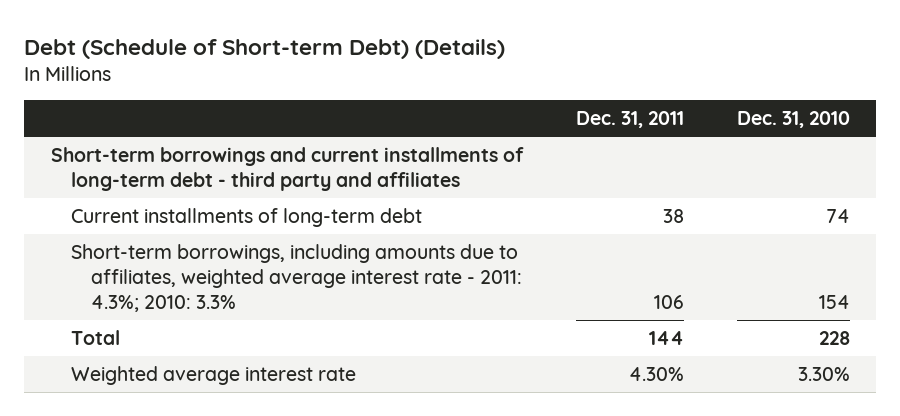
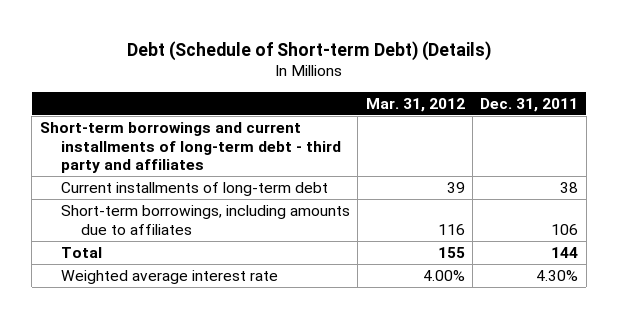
[736,111,850,129] Dec. 31, 2010 -> none
none -> [365,97,465,112] Mar. 31, 2012
[70,243,522,313] Short-term borrowings, including amounts due to affiliates, weighted average interest rate - 2011: 4.3%; 2010: 3.3% -> [60,205,350,235] Short-term borrowings, including amounts due to affiliates

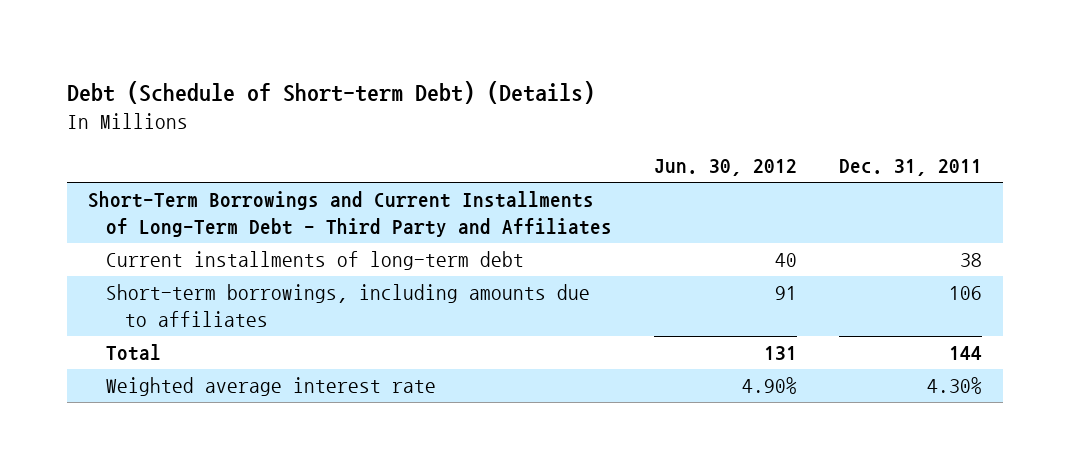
[365,97,465,112] Mar. 31, 2012 -> none
none -> [654,159,798,177] Jun. 30, 2012
[39,122,341,174] Short-term borrowings and current installments of long-term debt - third party and affiliates -> [87,191,613,238] Short-Term Borrowings and Current Installments of Long-Term Debt - Third Party and Affiliates

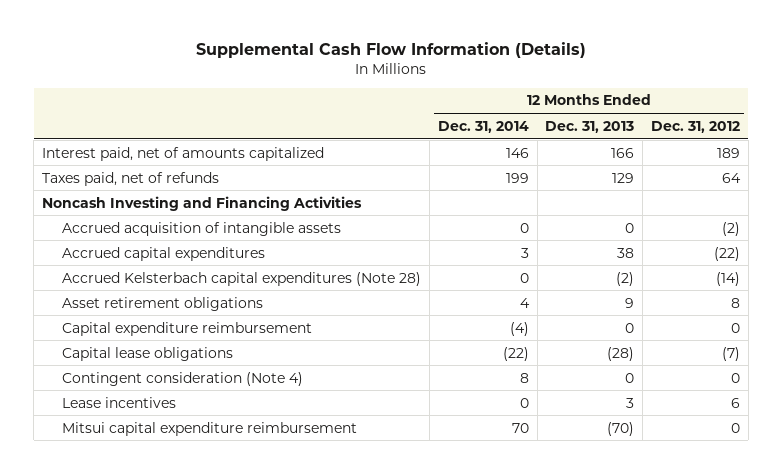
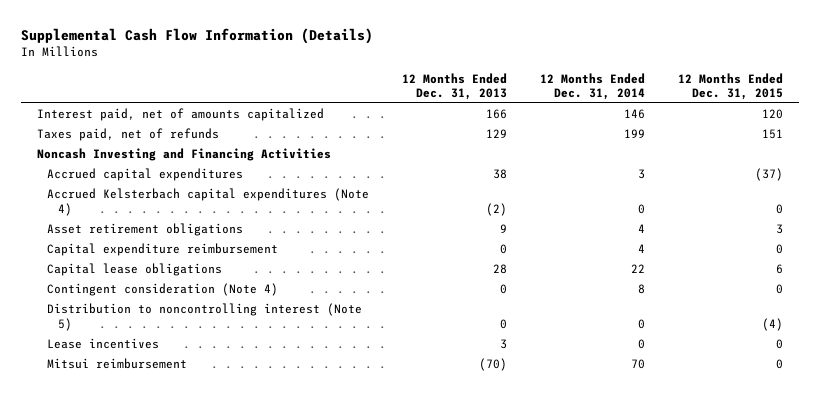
[650,120,740,133] Dec. 31, 2012 -> none
none -> [678,72,784,101] 12 Months Ended Dec. 31, 2015
[62,221,342,236] Accrued acquisition of intangible assets -> none
[62,271,422,286] Accrued Kelsterbach capital expenditures (Note 28) -> [47,188,370,216] Accrued Kelsterbach capital expenditures (Note 4)
[509,321,529,336] (4) -> [638,244,646,254] 4
[502,346,529,361] (22) -> [631,264,646,274] 22
[607,346,635,361] (28) -> [493,264,508,275] 28
none -> [47,303,363,331] Distribution to noncontrolling interest (Note 5)
[62,421,358,436] Mitsui capital expenditure reimbursement -> [47,358,188,370] Mitsui reimbursement

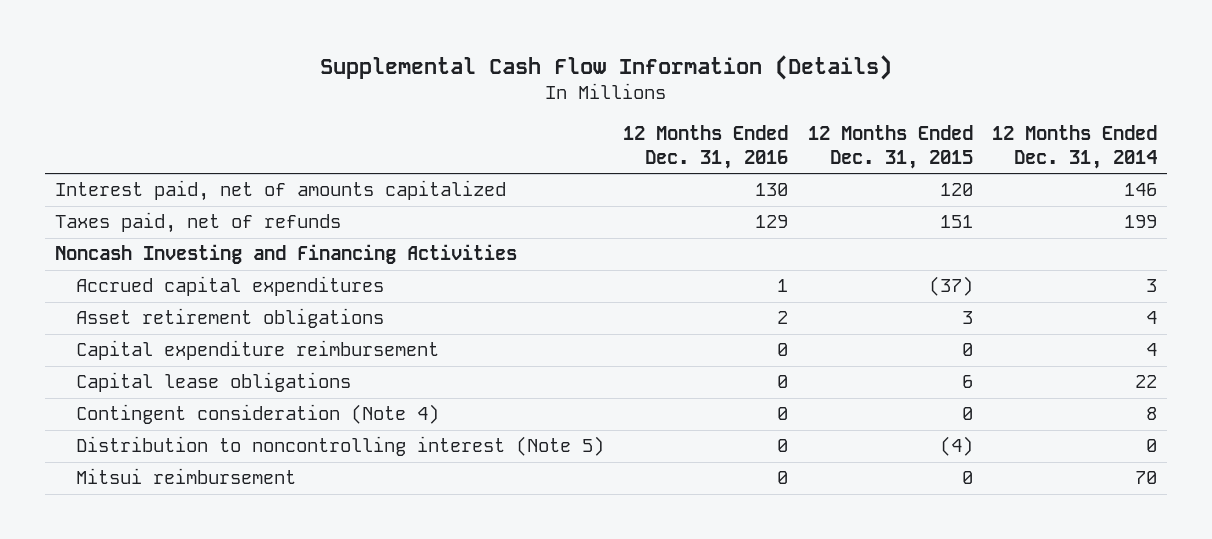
[402,72,508,101] 12 Months Ended Dec. 31, 2013 -> none
none -> [623,125,789,169] 12 Months Ended Dec. 31, 2016
[47,188,370,216] Accrued Kelsterbach capital expenditures (Note 4) -> none
[47,338,160,350] Lease incentives -> none

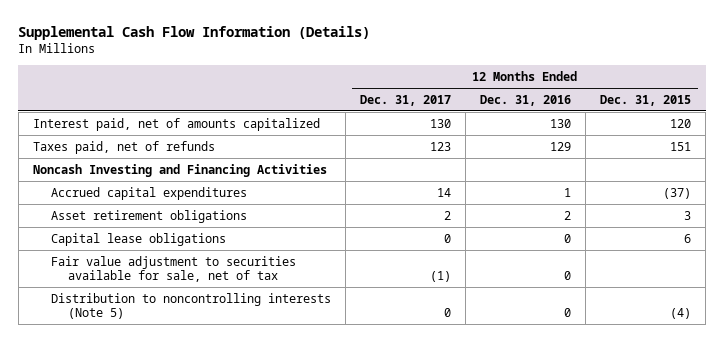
[992,125,1158,169] 12 Months Ended Dec. 31, 2014 -> none
none -> [359,94,451,106] Dec. 31, 2017
[76,340,440,361] Capital expenditure reimbursement -> none
[76,404,440,425] Contingent consideration (Note 4) -> none
[76,468,297,485] Mitsui reimbursement -> none
none -> [50,255,296,283] Fair value adjustment to securities available for sale, net of tax
[76,436,605,457] Distribution to noncontrolling interest (Note 5) -> [50,292,331,320] Distribution to noncontrolling interests (Note 5)

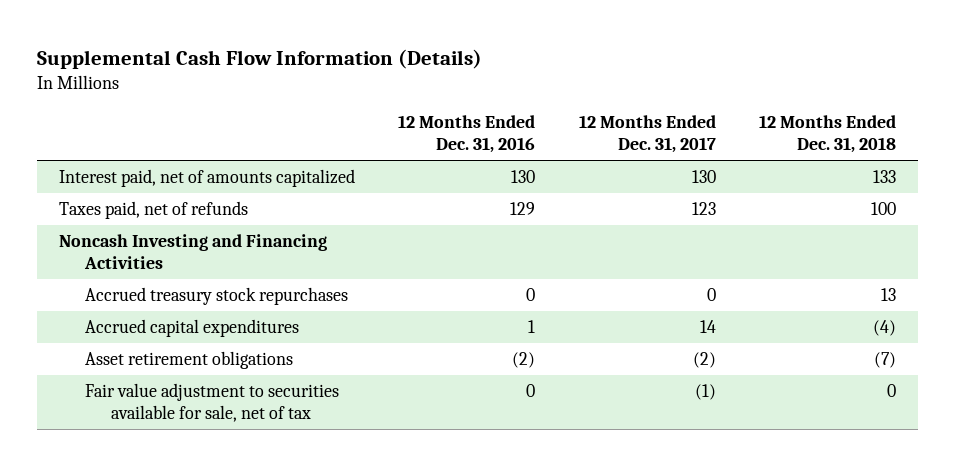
[600,94,692,106] Dec. 31, 2015 -> none
none -> [759,115,897,154] 12 Months Ended Dec. 31, 2018
none -> [84,286,348,305] Accrued treasury stock repurchases
[50,232,226,246] Capital lease obligations -> none
[443,210,451,220] 2 -> [692,351,716,368] (2)
[563,210,571,220] 2 -> [512,351,536,368] (2)
[50,292,331,320] Distribution to noncontrolling interests (Note 5) -> none

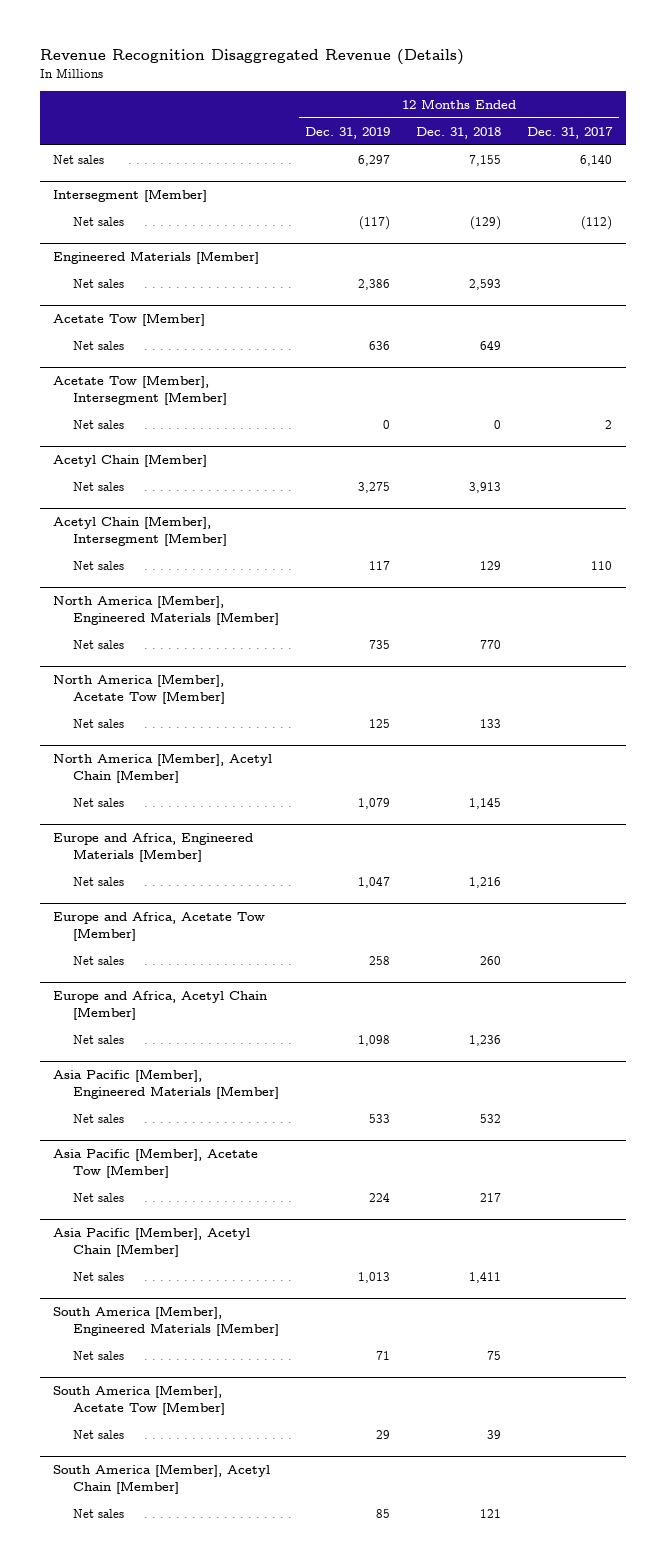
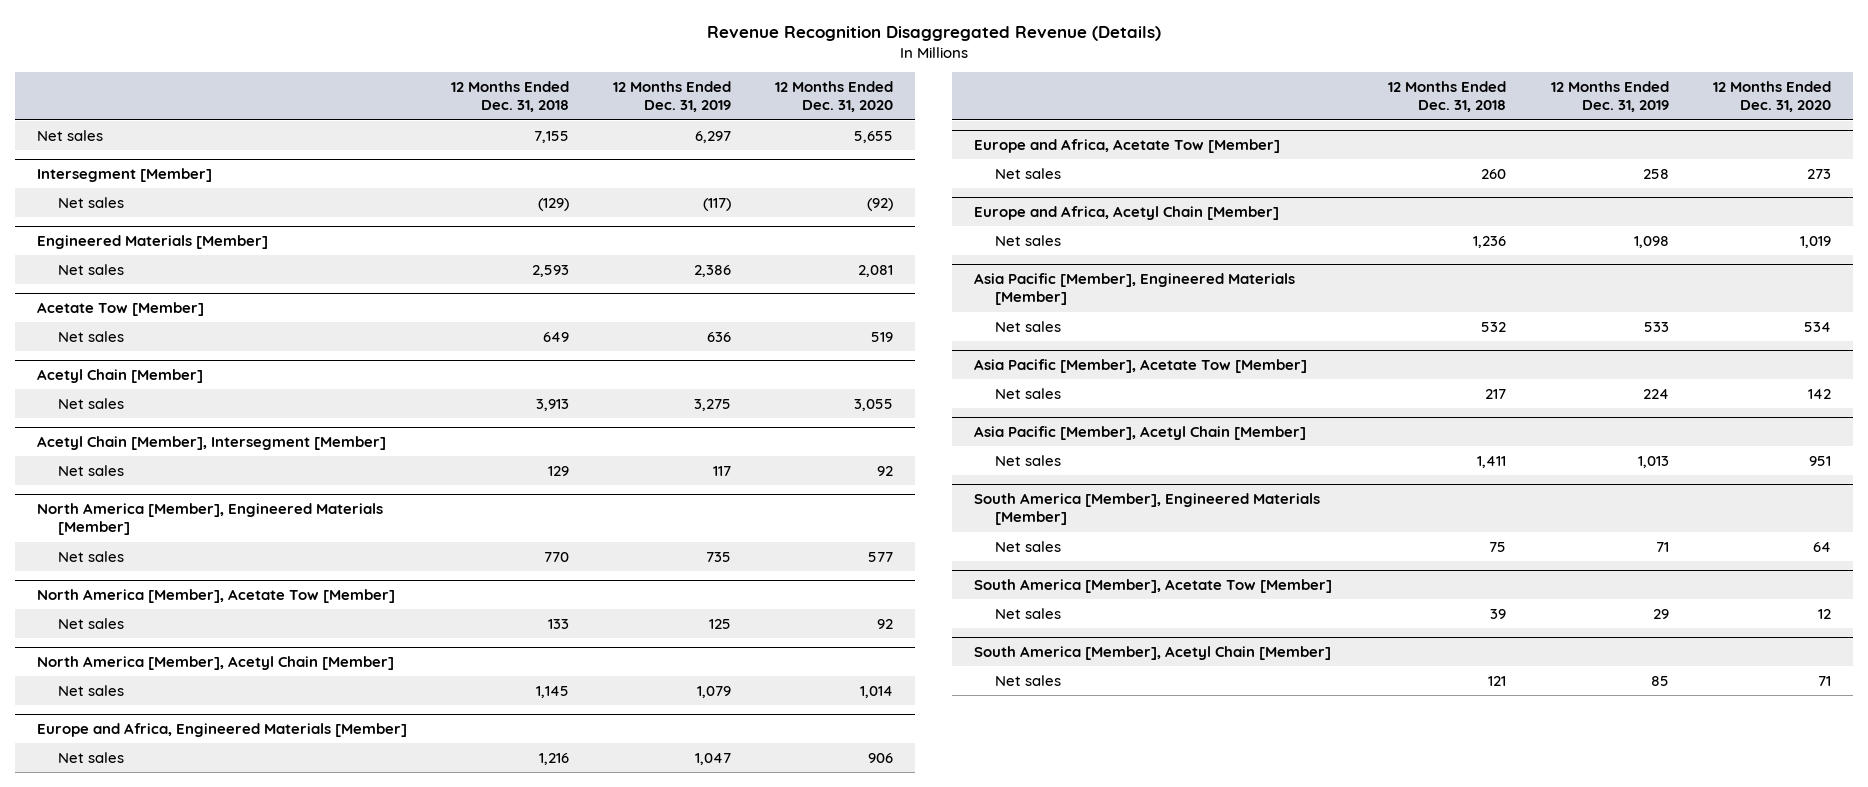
[527,126,614,139] Dec. 31, 2017 -> none
none -> [775,81,894,113] 12 Months Ended Dec. 31, 2020
[52,375,228,406] Acetate Tow [Member], Intersegment [Member] -> none
[73,420,125,430] Net sales -> none

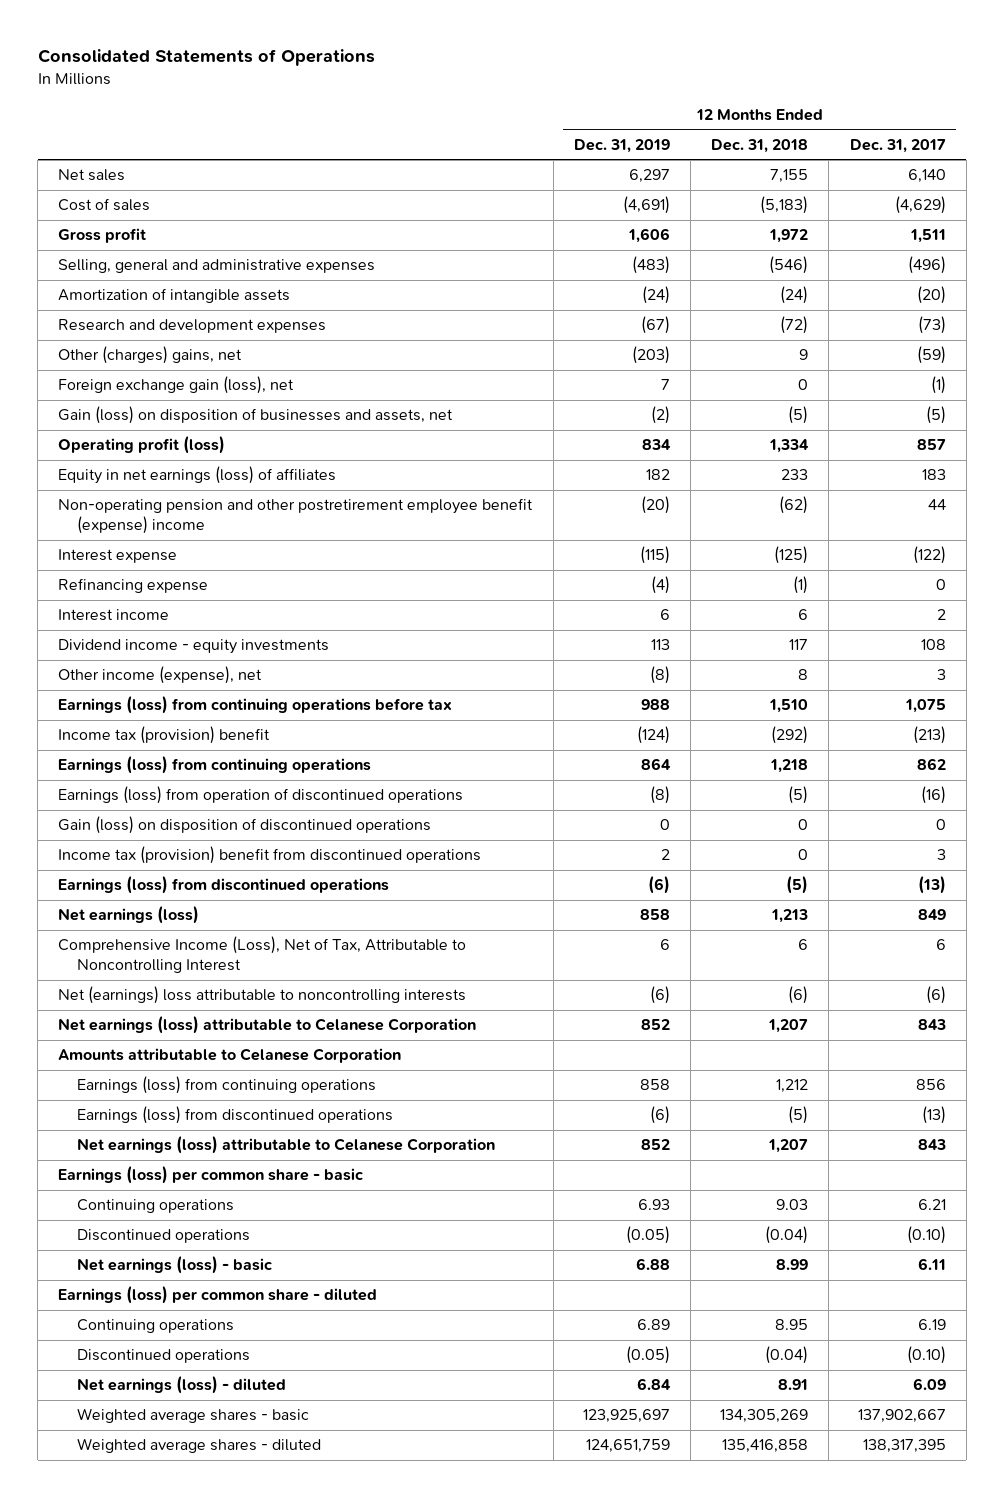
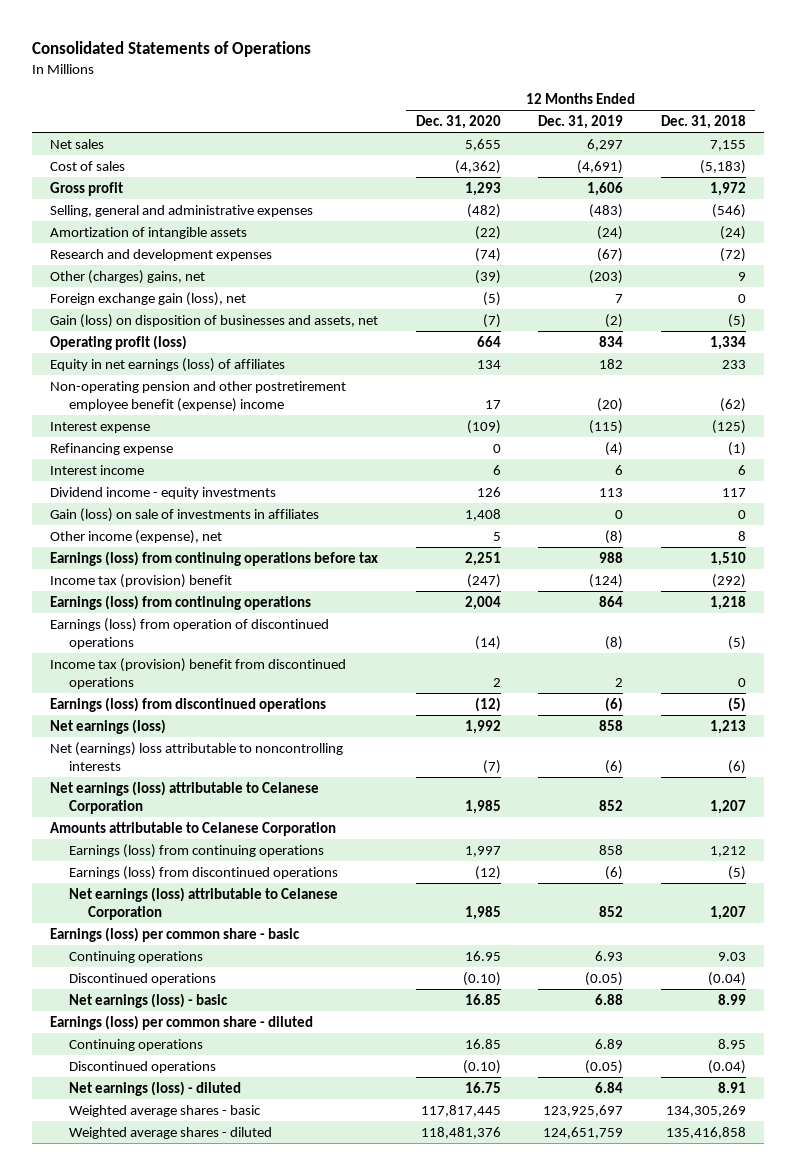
[849,138,946,153] Dec. 31, 2017 -> none
none -> [415,114,501,129] Dec. 31, 2020
none -> [50,507,320,522] Gain (loss) on sale of investments in affiliates
[58,816,432,835] Gain (loss) on disposition of discontinued operations -> none
[58,936,467,973] Comprehensive Income (Loss), Net of Tax, Attributable to Noncontrolling Interest -> none

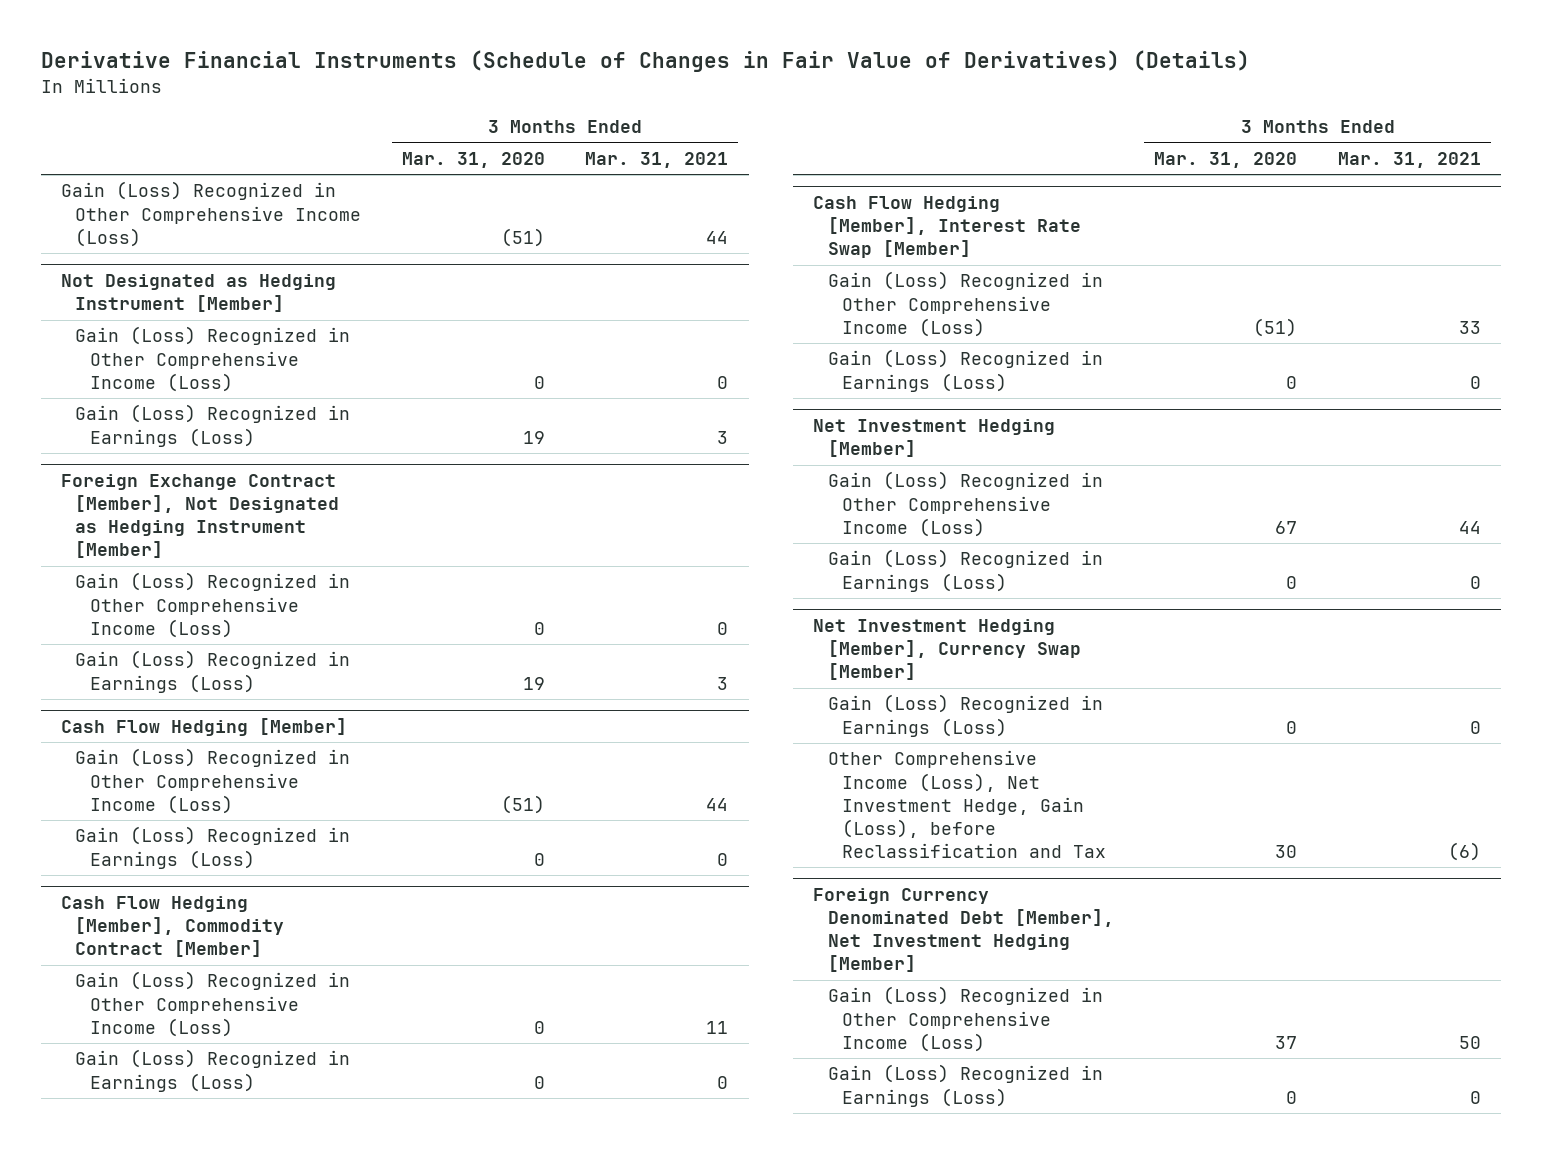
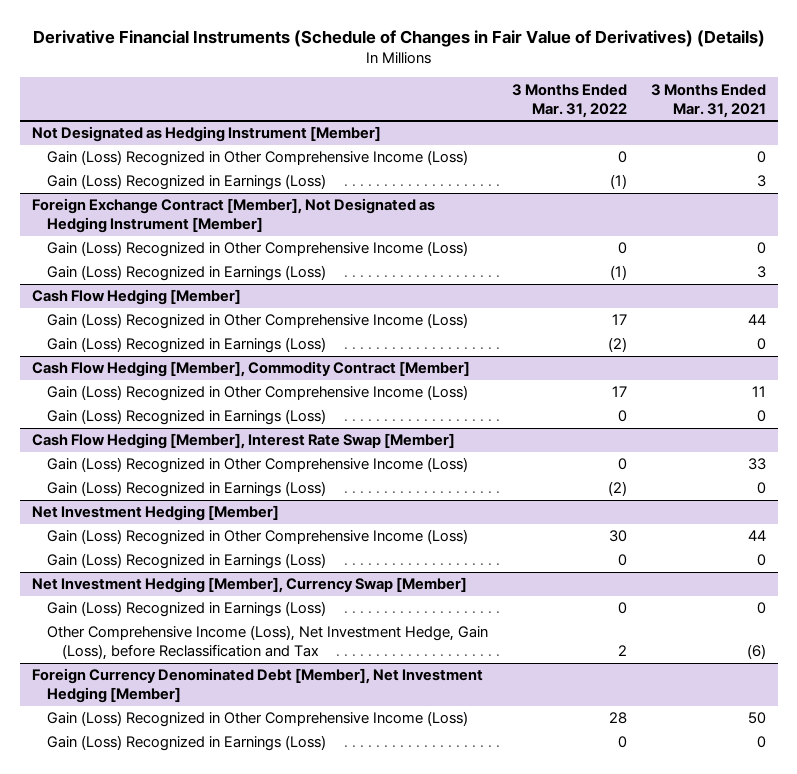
[401,151,545,168] Mar. 31, 2020 -> none
none -> [511,83,627,118] 3 Months Ended Mar. 31, 2022
[60,181,362,247] Gain (Loss) Recognized in Other Comprehensive Income (Loss) -> none

